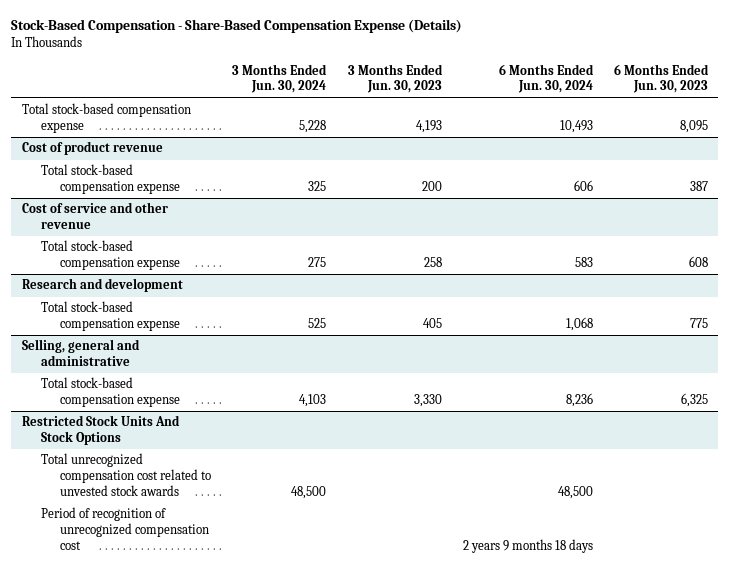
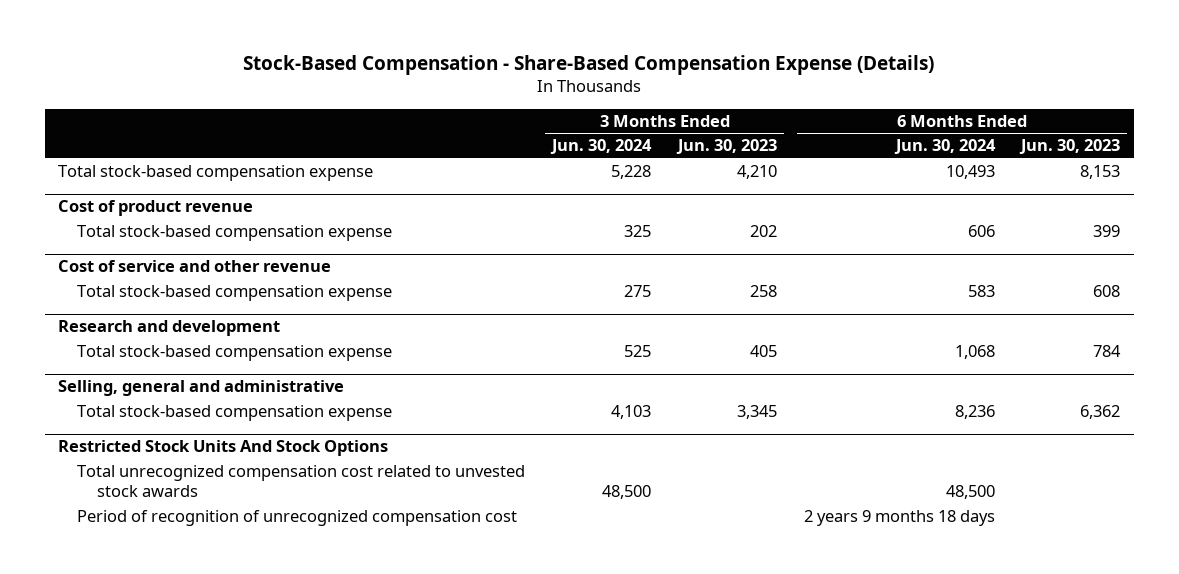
[415,120,442,134] 4,193 -> [736,165,777,180] 4,210
[679,120,708,134] 8,095 -> [1080,165,1121,180] 8,153
[421,181,442,192] 200 -> [749,225,777,238] 202
[689,181,708,192] 387 -> [1093,225,1121,238] 399
[689,318,708,329] 775 -> [1093,345,1122,358] 784
[413,394,442,408] 3,330 -> [736,405,777,420] 3,345
[680,393,708,408] 6,325 -> [1080,405,1121,420] 6,362

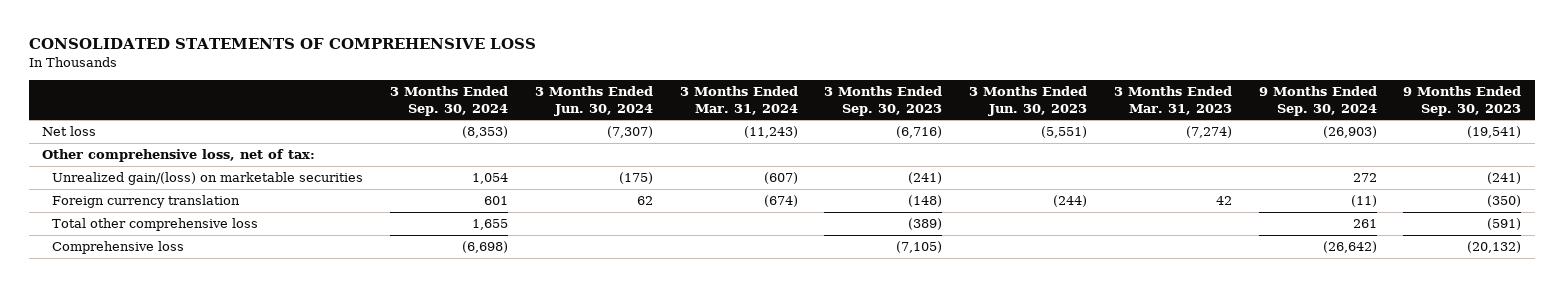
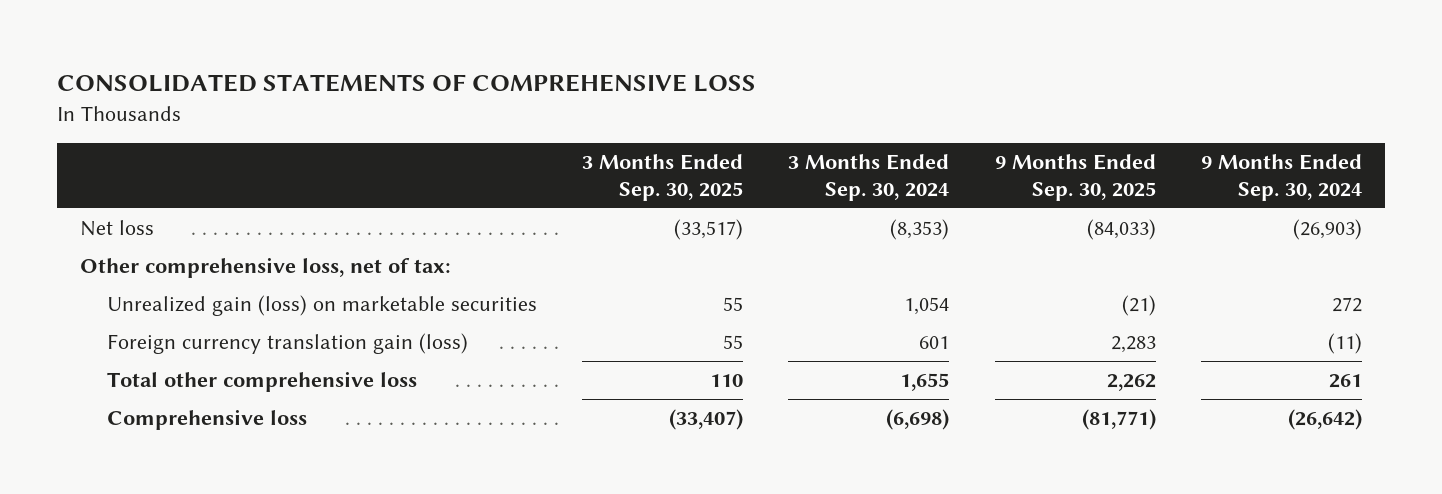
[534,86,653,116] 3 Months Ended Jun. 30, 2024 -> none
[679,86,798,115] 3 Months Ended Mar. 31, 2024 -> none
[824,86,943,116] 3 Months Ended Sep. 30, 2023 -> none
[969,86,1088,116] 3 Months Ended Jun. 30, 2023 -> none
[1113,86,1232,115] 3 Months Ended Mar. 31, 2023 -> none
[1403,86,1522,116] 9 Months Ended Sep. 30, 2023 -> none
none -> [582,153,744,201] 3 Months Ended Sep. 30, 2025
none -> [994,153,1156,201] 9 Months Ended Sep. 30, 2025
[52,172,364,186] Unrealized gain/(loss) on marketable securities -> [106,295,537,317] Unrealized gain (loss) on marketable securities
[52,195,241,209] Foreign currency translation -> [106,333,468,355] Foreign currency translation gain (loss)

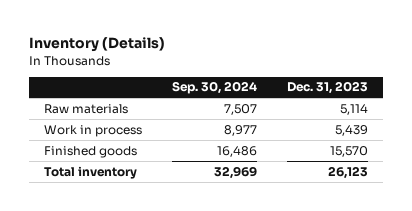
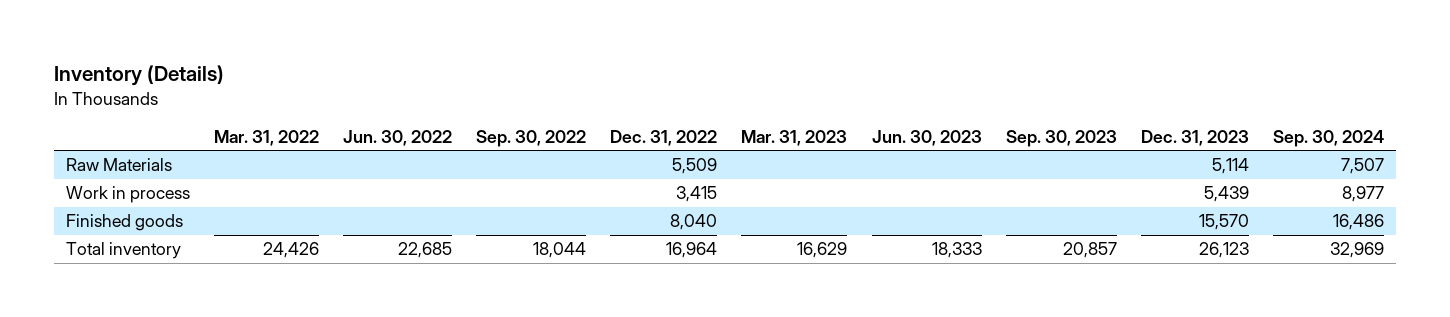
none -> [213,129,319,146] Mar. 31, 2022
none -> [343,129,453,146] Jun. 30, 2022
none -> [476,129,587,147] Sep. 30, 2022
none -> [610,129,718,146] Dec. 31, 2022
none -> [741,129,848,146] Mar. 31, 2023
none -> [871,129,982,146] Jun. 30, 2023
none -> [1005,129,1117,147] Sep. 30, 2023
[44,103,129,114] Raw materials -> [65,158,172,172] Raw Materials

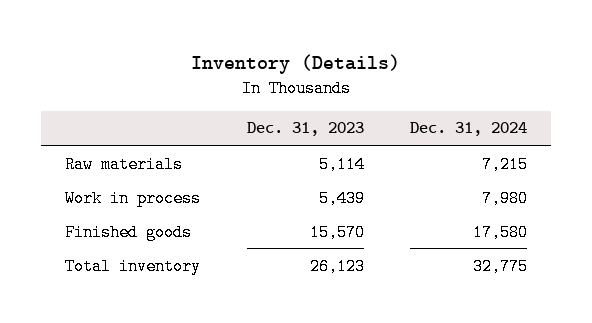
[213,129,319,146] Mar. 31, 2022 -> none
[343,129,453,146] Jun. 30, 2022 -> none
[476,129,587,147] Sep. 30, 2022 -> none
[610,129,718,146] Dec. 31, 2022 -> none
[741,129,848,146] Mar. 31, 2023 -> none
[871,129,982,146] Jun. 30, 2023 -> none
[1005,129,1117,147] Sep. 30, 2023 -> none
[1272,129,1384,147] Sep. 30, 2024 -> none
none -> [410,122,528,137] Dec. 31, 2024
[65,158,172,172] Raw Materials -> [64,155,183,173] Raw materials

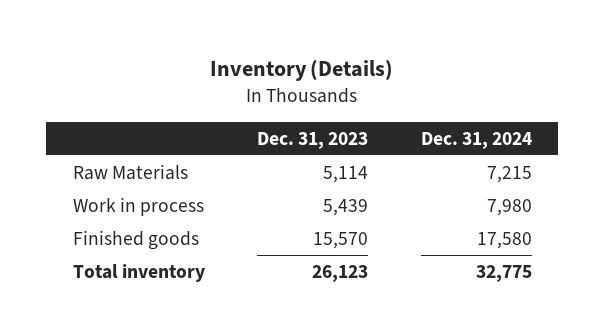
[64,155,183,173] Raw materials -> [72,164,188,181] Raw Materials

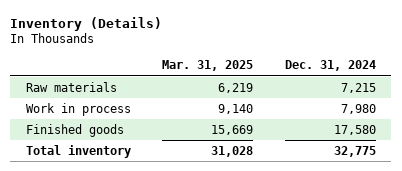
[257,131,369,149] Dec. 31, 2023 -> none
none -> [162,60,254,72] Mar. 31, 2025
[72,164,188,181] Raw Materials -> [26,81,118,92] Raw materials

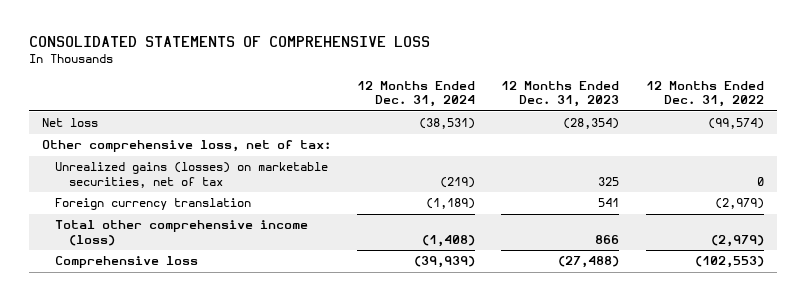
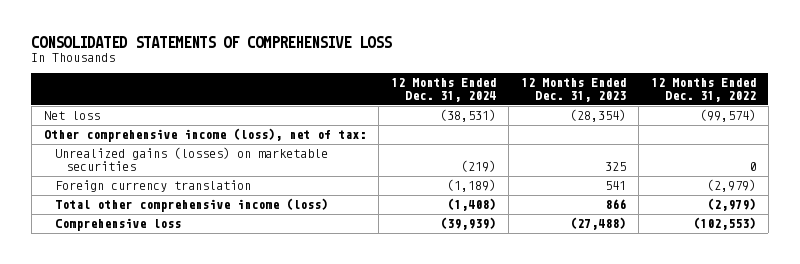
[41,140,331,153] Other comprehensive loss, net of tax: -> [43,128,366,143] Other comprehensive income (loss), net of tax:
[55,162,329,188] Unrealized gains (losses) on marketable securities, net of tax -> [54,147,328,172] Unrealized gains (losses) on marketable securities

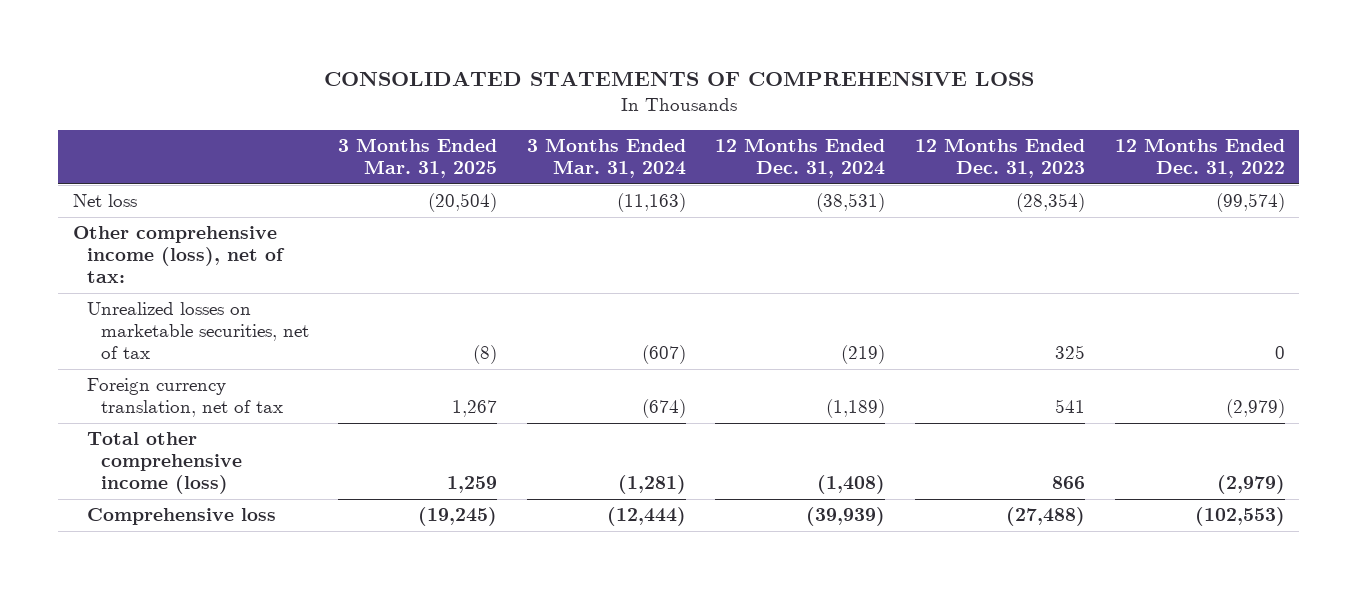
none -> [338,138,498,179] 3 Months Ended Mar. 31, 2025
none -> [526,138,686,179] 3 Months Ended Mar. 31, 2024
[54,147,328,172] Unrealized gains (losses) on marketable securities -> [86,302,309,360] Unrealized losses on marketable securities, net of tax
[54,180,251,193] Foreign currency translation -> [86,378,283,418] Foreign currency translation, net of tax

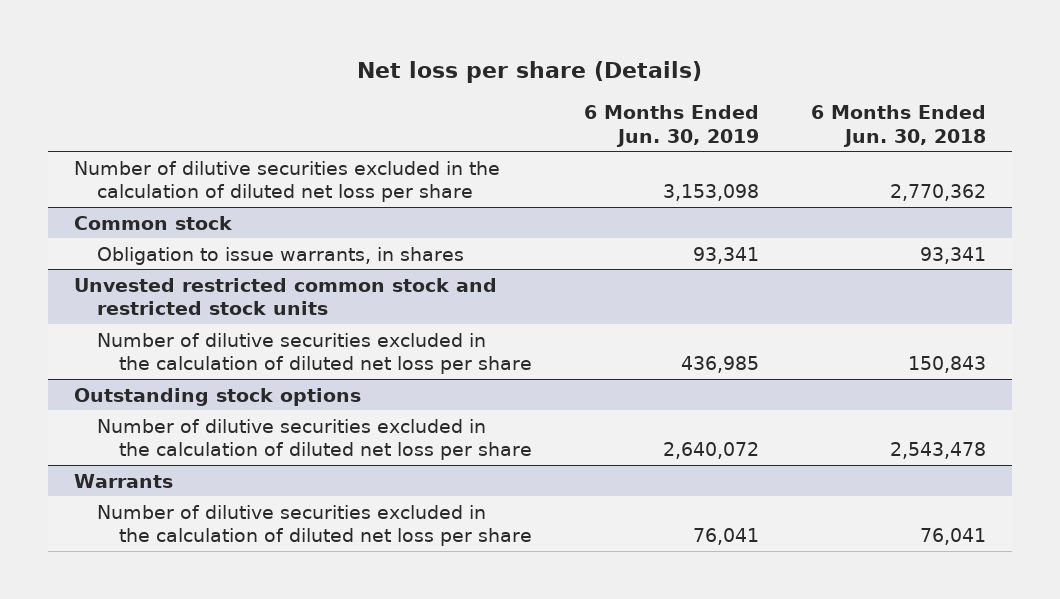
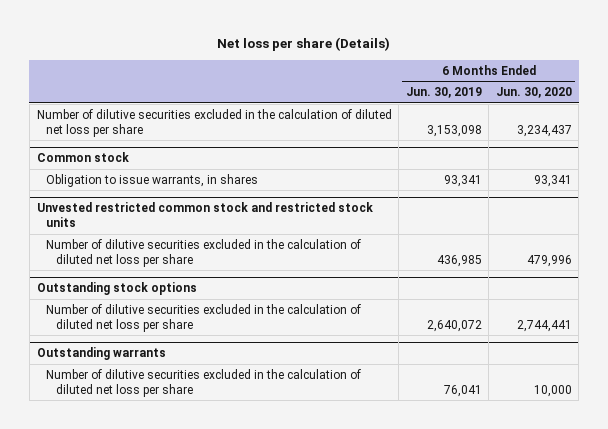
[810,105,986,147] 6 Months Ended Jun. 30, 2018 -> none
none -> [495,87,572,99] Jun. 30, 2020
[73,473,173,488] Warrants -> [36,347,166,361] Outstanding warrants

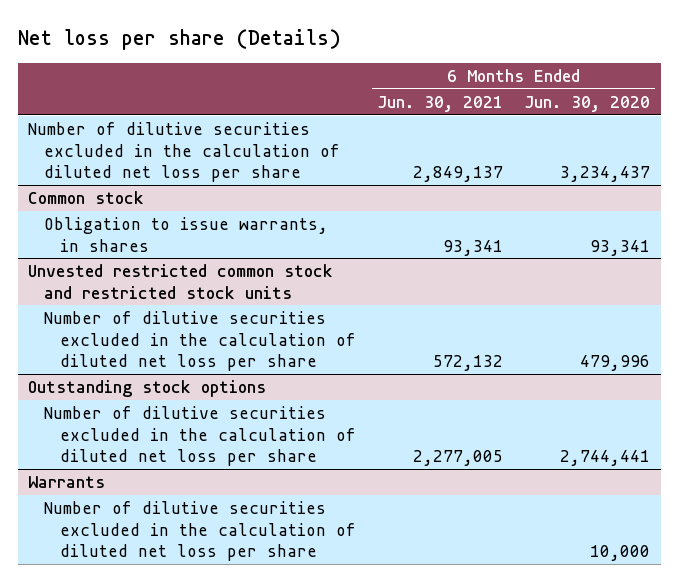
[405,87,482,99] Jun. 30, 2019 -> none
none -> [377,95,504,112] Jun. 30, 2021
[36,347,166,361] Outstanding warrants -> [28,476,106,489] Warrants

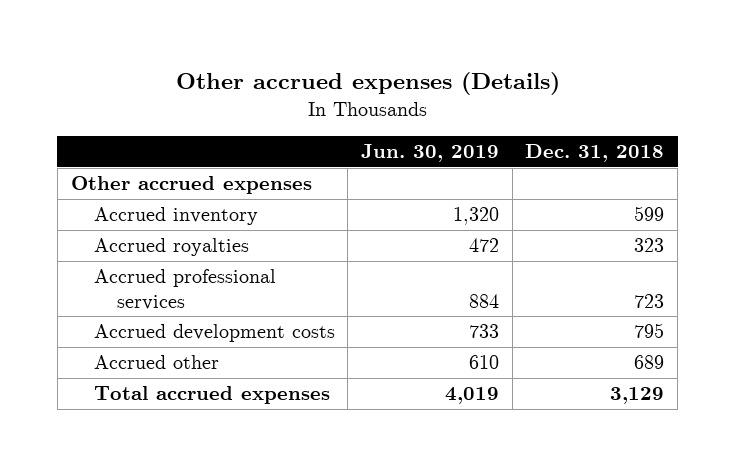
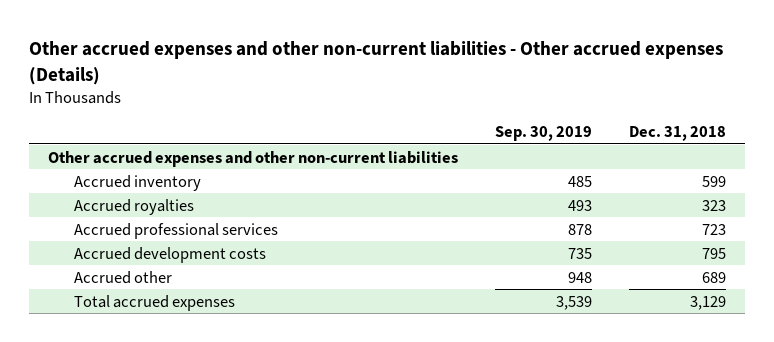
[175,71,560,95] Other accrued expenses (Details) -> [29,41,724,85] Other accrued expenses and other non-current liabilities - Other accrued expenses (Details)
[361,144,500,163] Jun. 30, 2019 -> none
none -> [495,126,593,142] Sep. 30, 2019
[70,176,312,195] Other accrued expenses -> [47,150,458,167] Other accrued expenses and other non-current liabilities

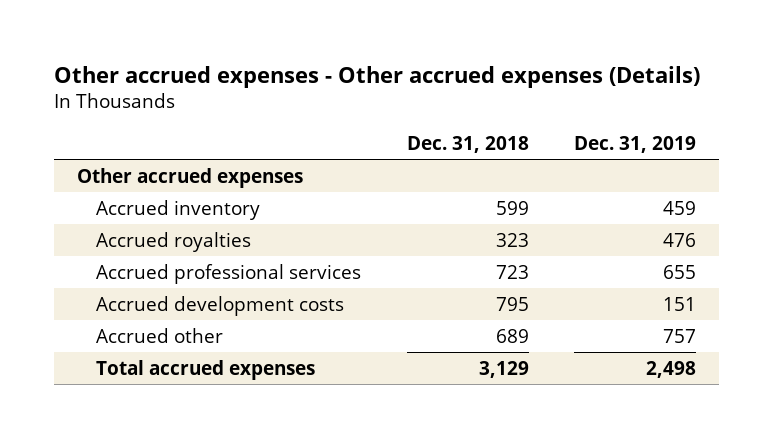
[29,41,724,85] Other accrued expenses and other non-current liabilities - Other accrued expenses (Details) -> [54,66,701,89] Other accrued expenses - Other accrued expenses (Details)
[495,126,593,142] Sep. 30, 2019 -> none
none -> [574,135,697,153] Dec. 31, 2019
[47,150,458,167] Other accrued expenses and other non-current liabilities -> [76,167,303,188] Other accrued expenses

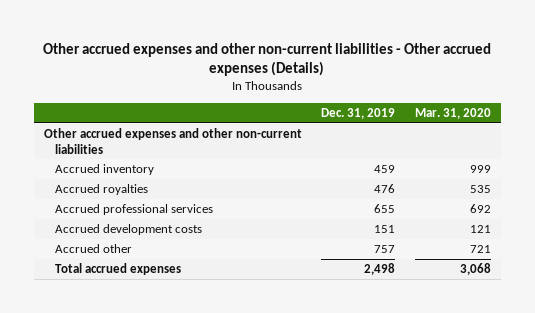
[54,66,701,89] Other accrued expenses - Other accrued expenses (Details) -> [43,42,492,77] Other accrued expenses and other non-current liabilities - Other accrued expenses (Details)
[406,135,529,153] Dec. 31, 2018 -> none
none -> [414,107,491,119] Mar. 31, 2020
[76,167,303,188] Other accrued expenses -> [43,127,302,154] Other accrued expenses and other non-current liabilities

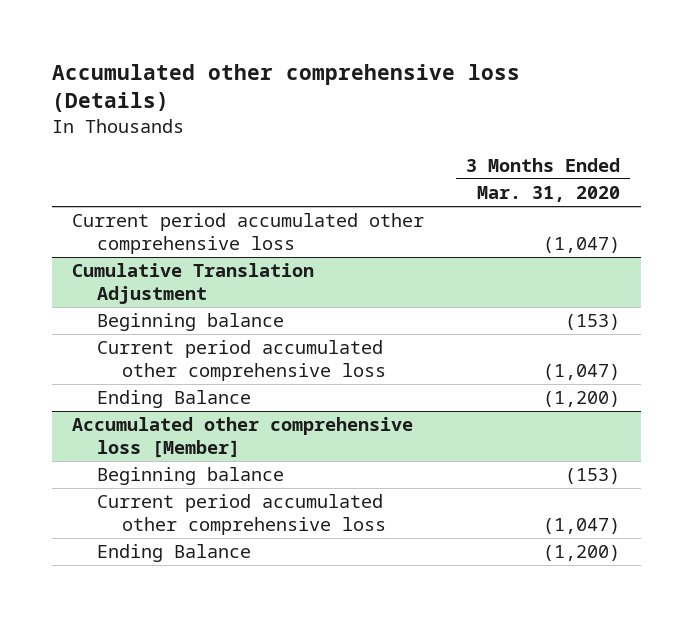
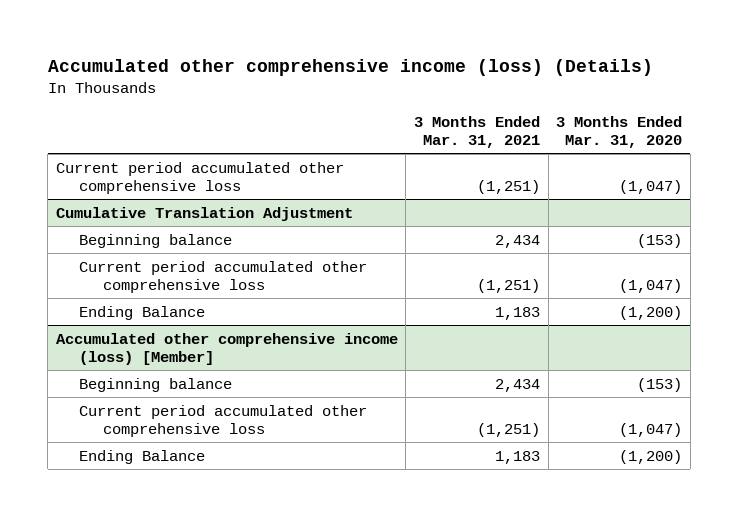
[51,64,520,113] Accumulated other comprehensive loss (Details) -> [47,58,653,76] Accumulated other comprehensive income (loss) (Details)
none -> [414,115,541,148] 3 Months Ended Mar. 31, 2021
[72,417,414,458] Accumulated other comprehensive loss [Member] -> [55,332,398,365] Accumulated other comprehensive income (loss) [Member]

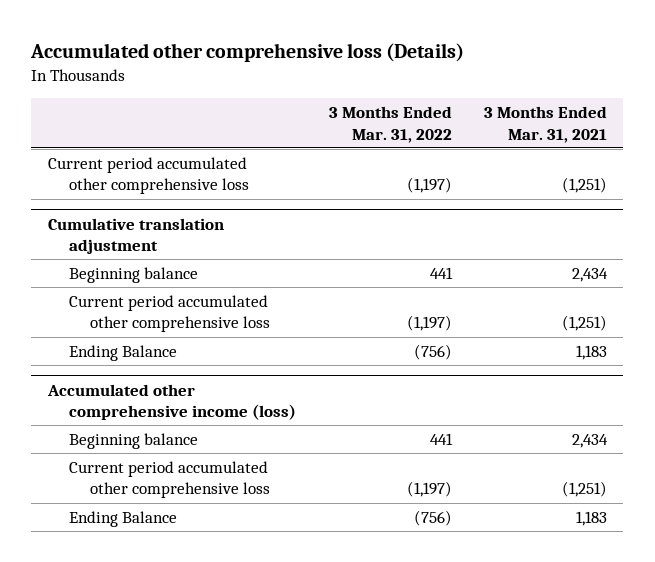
[47,58,653,76] Accumulated other comprehensive income (loss) (Details) -> [30,42,465,62] Accumulated other comprehensive loss (Details)
[556,115,683,148] 3 Months Ended Mar. 31, 2020 -> none
none -> [328,105,452,143] 3 Months Ended Mar. 31, 2022
[55,206,353,221] Cumulative Translation Adjustment -> [47,217,224,255] Cumulative translation adjustment
[55,332,398,365] Accumulated other comprehensive income (loss) [Member] -> [46,383,297,421] Accumulated other comprehensive income (loss)

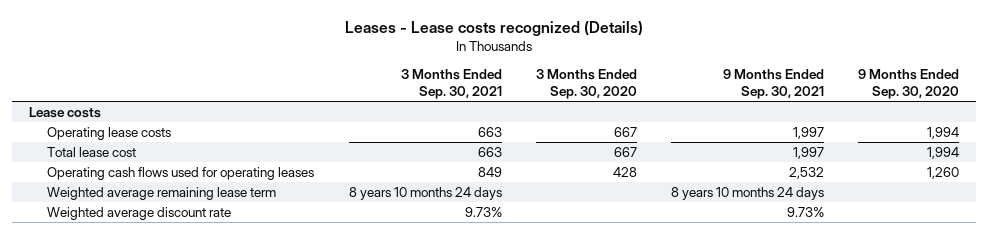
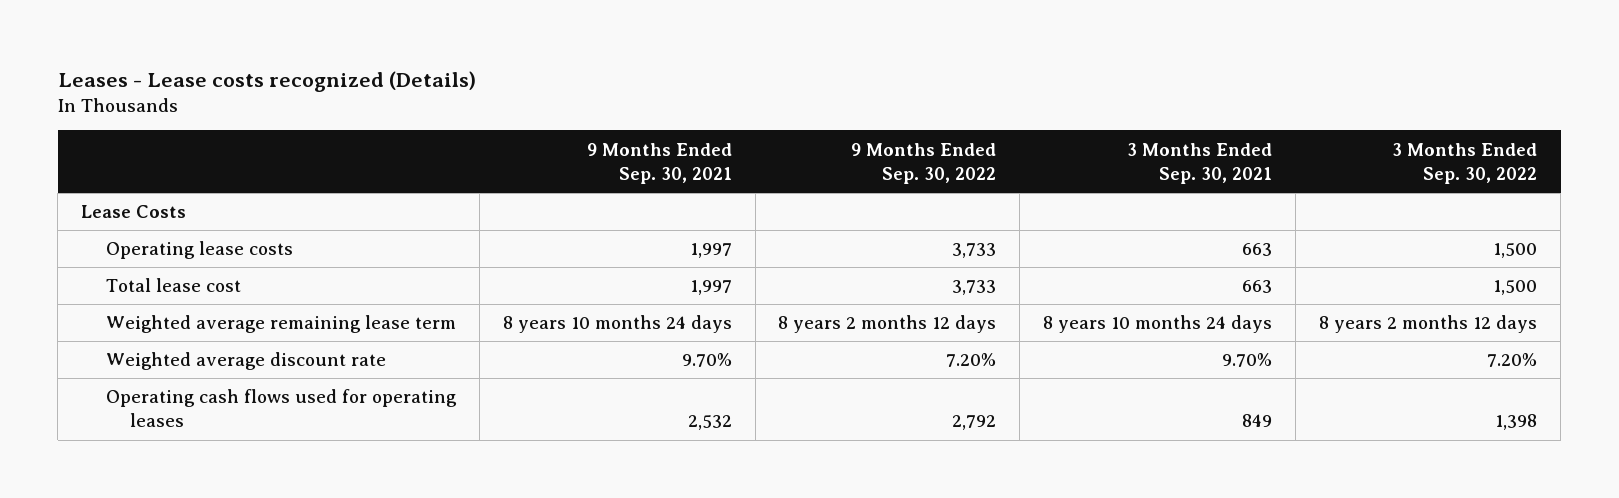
[535,69,637,100] 3 Months Ended Sep. 30, 2020 -> none
[857,69,959,100] 9 Months Ended Sep. 30, 2020 -> none
none -> [851,142,997,184] 9 Months Ended Sep. 30, 2022
none -> [1392,142,1538,184] 3 Months Ended Sep. 30, 2022
[29,107,102,119] Lease costs -> [81,205,187,219] Lease Costs
[464,207,502,218] 9.73% -> [1222,353,1273,368] 9.70%
[786,207,824,218] 9.73% -> [681,353,732,368] 9.70%
[47,167,315,181] Operating cash flows used for operating leases -> [105,389,457,428] Operating cash flows used for operating leases

